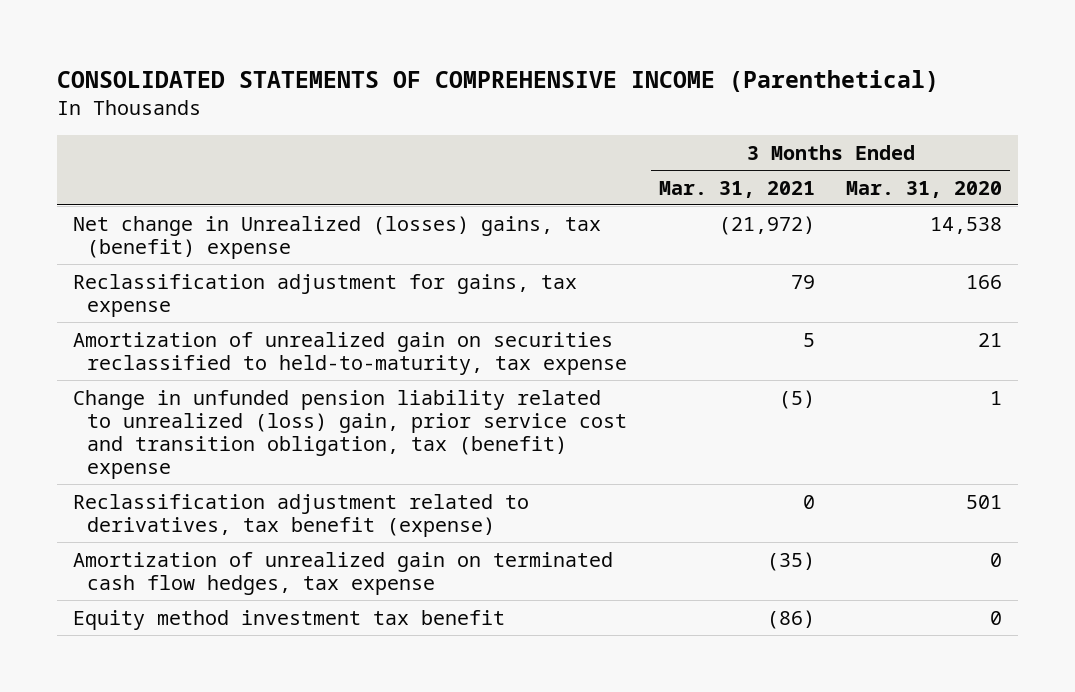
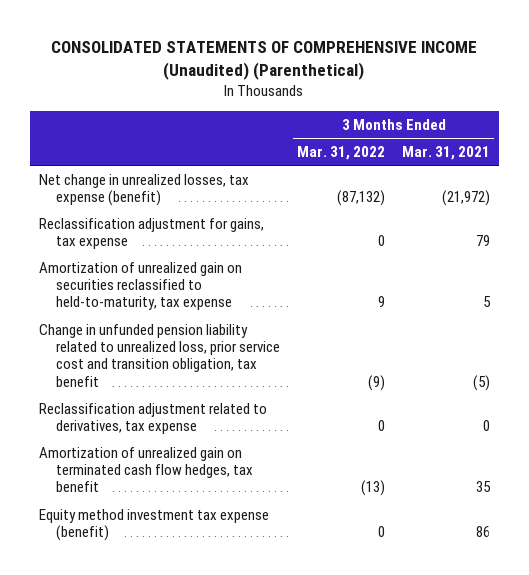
[57,70,940,93] CONSOLIDATED STATEMENTS OF COMPREHENSIVE INCOME (Parenthetical) -> [51,41,478,81] CONSOLIDATED STATEMENTS OF COMPREHENSIVE INCOME (Unaudited) (Parenthetical)
[846,180,1003,198] Mar. 31, 2020 -> none
none -> [297,146,386,161] Mar. 31, 2022
[72,215,601,259] Net change in Unrealized (losses) gains, tax (benefit) expense -> [38,173,249,207] Net change in unrealized losses, tax expense (benefit)
[72,389,628,480] Change in unfunded pension liability related to unrealized (loss) gain, prior service cost and transition obligation, tax (benefit) expense -> [38,323,281,387] Change in unfunded pension liability related to unrealized loss, prior service cost and transition obligation, tax benefit
[72,493,529,537] Reclassification adjustment related to derivatives, tax benefit (expense) -> [38,402,267,435] Reclassification adjustment related to derivatives, tax expense
[72,551,613,595] Amortization of unrealized gain on terminated cash flow hedges, tax expense -> [38,446,254,493] Amortization of unrealized gain on terminated cash flow hedges, tax benefit
[766,551,815,571] (35) -> [476,481,492,493] 35
[72,609,505,630] Equity method investment tax benefit -> [38,508,269,542] Equity method investment tax expense (benefit)
[766,609,815,629] (86) -> [476,526,491,538] 86

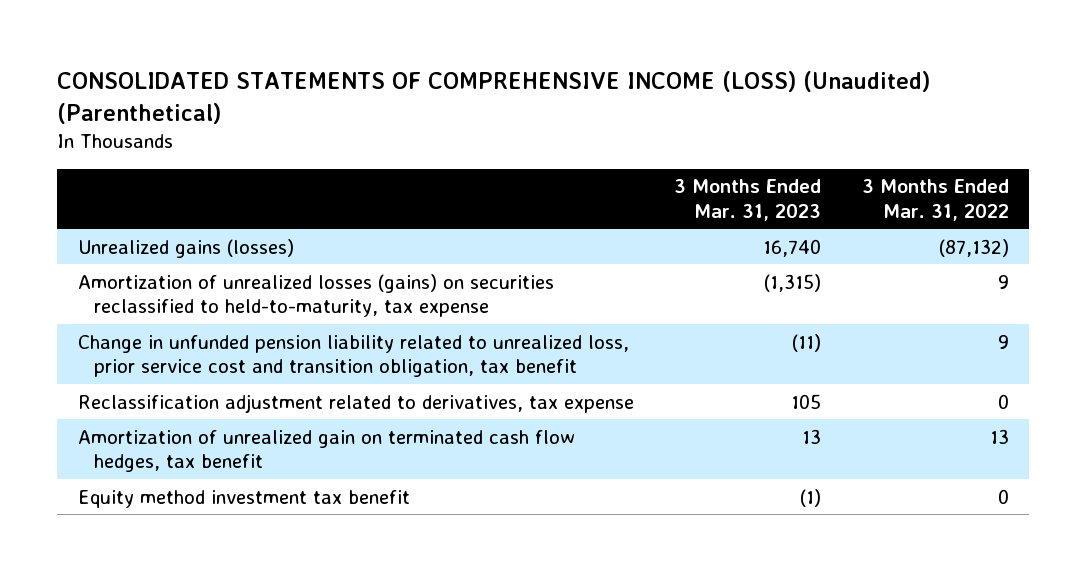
[51,41,478,81] CONSOLIDATED STATEMENTS OF COMPREHENSIVE INCOME (Unaudited) (Parenthetical) -> [57,71,931,124] CONSOLIDATED STATEMENTS OF COMPREHENSIVE INCOME (LOSS) (Unaudited) (Parenthetical)
[402,146,491,161] Mar. 31, 2021 -> none
none -> [674,179,822,221] 3 Months Ended Mar. 31, 2023
[38,217,264,250] Reclassification adjustment for gains, tax expense -> none
[38,173,249,207] Net change in unrealized losses, tax expense (benefit) -> [77,238,294,258] Unrealized gains (losses)
[38,261,242,311] Amortization of unrealized gain on securities reclassified to held-to-maturity, tax expense -> [77,273,554,317] Amortization of unrealized losses (gains) on securities reclassified to held-to-maturity, tax expense
[368,374,386,391] (9) -> [997,334,1009,349] 9
[361,480,386,497] (13) -> [989,428,1009,444] 13
[38,508,269,542] Equity method investment tax expense (benefit) -> [77,489,410,508] Equity method investment tax benefit

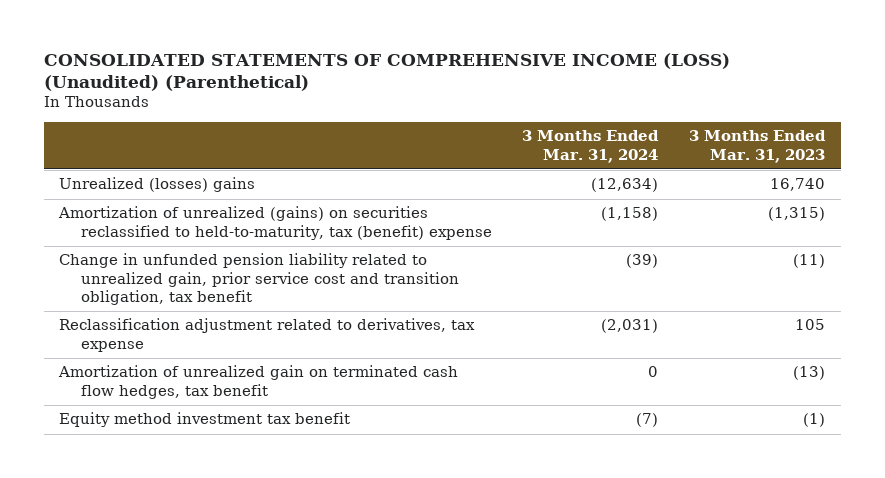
[861,179,1009,221] 3 Months Ended Mar. 31, 2022 -> none
none -> [522,130,660,163] 3 Months Ended Mar. 31, 2024
[77,238,294,258] Unrealized gains (losses) -> [59,177,256,193] Unrealized (losses) gains
[77,273,554,317] Amortization of unrealized losses (gains) on securities reclassified to held-to-maturity, tax expense -> [58,206,492,240] Amortization of unrealized (gains) on securities reclassified to held-to-maturity, tax (benefit) expense
[77,334,629,377] Change in unfunded pension liability related to unrealized loss, prior service cost and transition obligation, tax benefit -> [59,253,459,306] Change in unfunded pension liability related to unrealized gain, prior service cost and transition obligation, tax benefit
[802,428,822,444] 13 -> [793,366,826,381] (13)

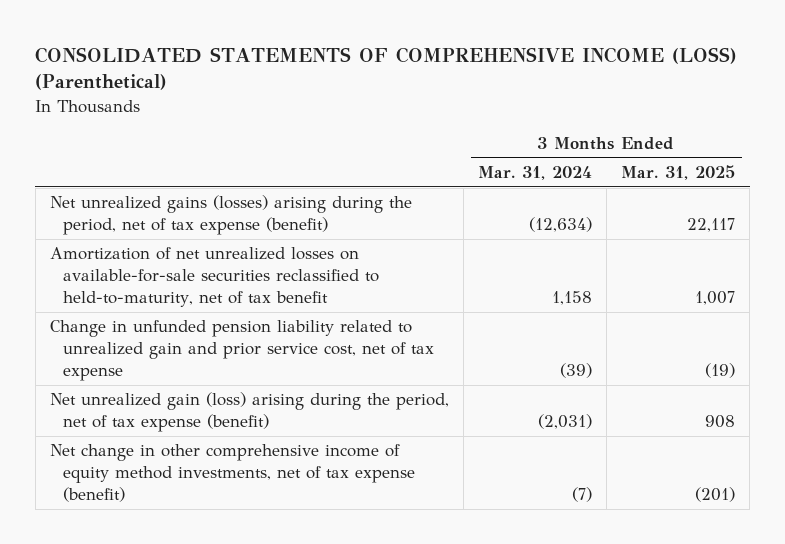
[43,52,730,92] CONSOLIDATED STATEMENTS OF COMPREHENSIVE INCOME (LOSS) (Unaudited) (Parenthetical) -> [35,46,738,91] CONSOLIDATED STATEMENTS OF COMPREHENSIVE INCOME (LOSS) (Parenthetical)
[689,130,827,163] 3 Months Ended Mar. 31, 2023 -> none
none -> [620,165,735,181] Mar. 31, 2025
[58,365,459,399] Amortization of unrealized gain on terminated cash flow hedges, tax benefit -> none
[59,177,256,193] Unrealized (losses) gains -> [49,195,412,236] Net unrealized gains (losses) arising during the period, net of tax expense (benefit)
[58,206,492,240] Amortization of unrealized (gains) on securities reclassified to held-to-maturity, tax (benefit) expense -> [49,247,379,308] Amortization of net unrealized losses on available-for-sale securities reclassified to held-to-maturity, net of tax benefit
[601,207,659,222] (1,158) -> [551,291,592,306] 1,158
[59,253,459,306] Change in unfunded pension liability related to unrealized gain, prior service cost and transition obligation, tax benefit -> [49,320,434,382] Change in unfunded pension liability related to unrealized gain and prior service cost, net of tax expense
[59,318,476,352] Reclassification adjustment related to derivatives, tax expense -> [49,392,449,433] Net unrealized gain (loss) arising during the period, net of tax expense (benefit)
[59,412,351,428] Equity method investment tax benefit -> [49,444,415,503] Net change in other comprehensive income of equity method investments, net of tax expense (benefit)

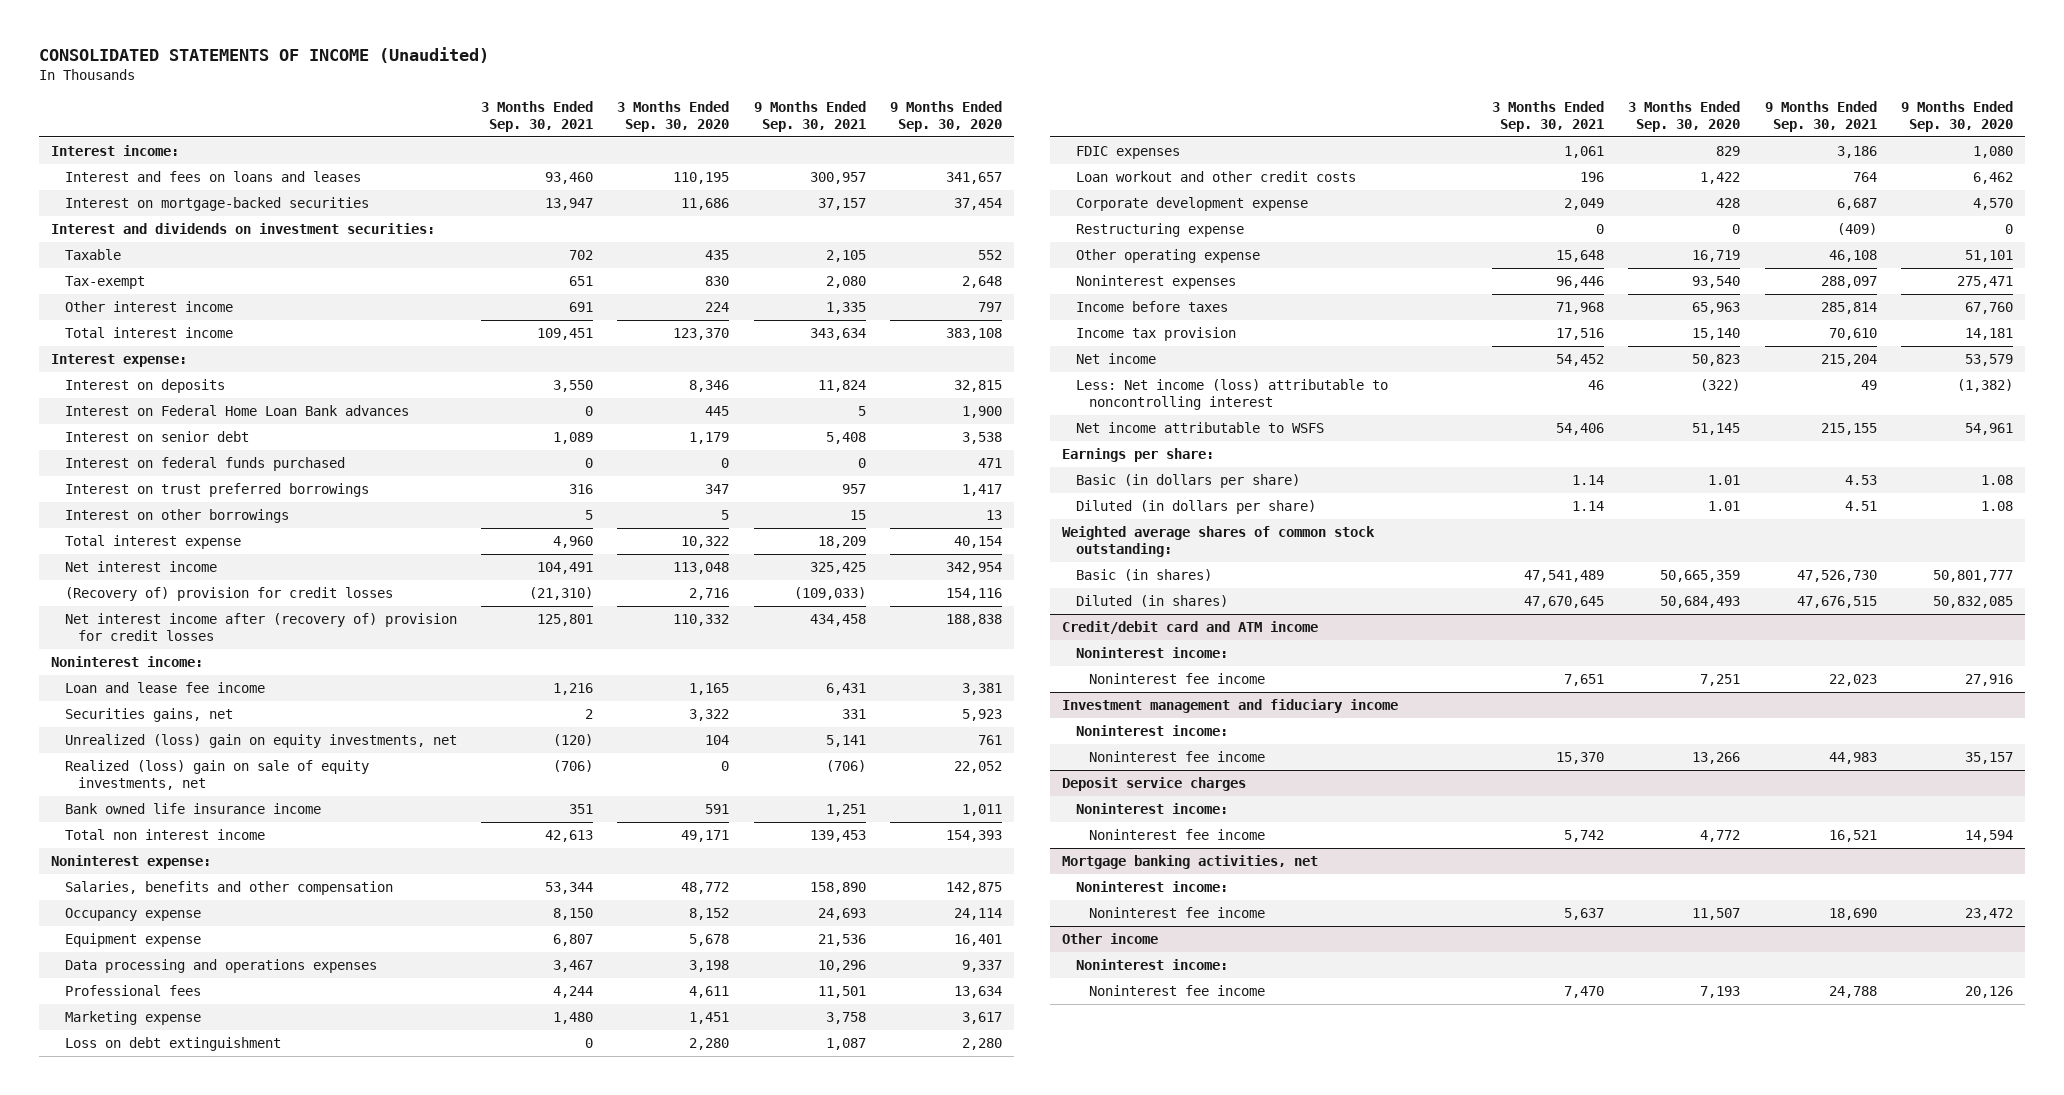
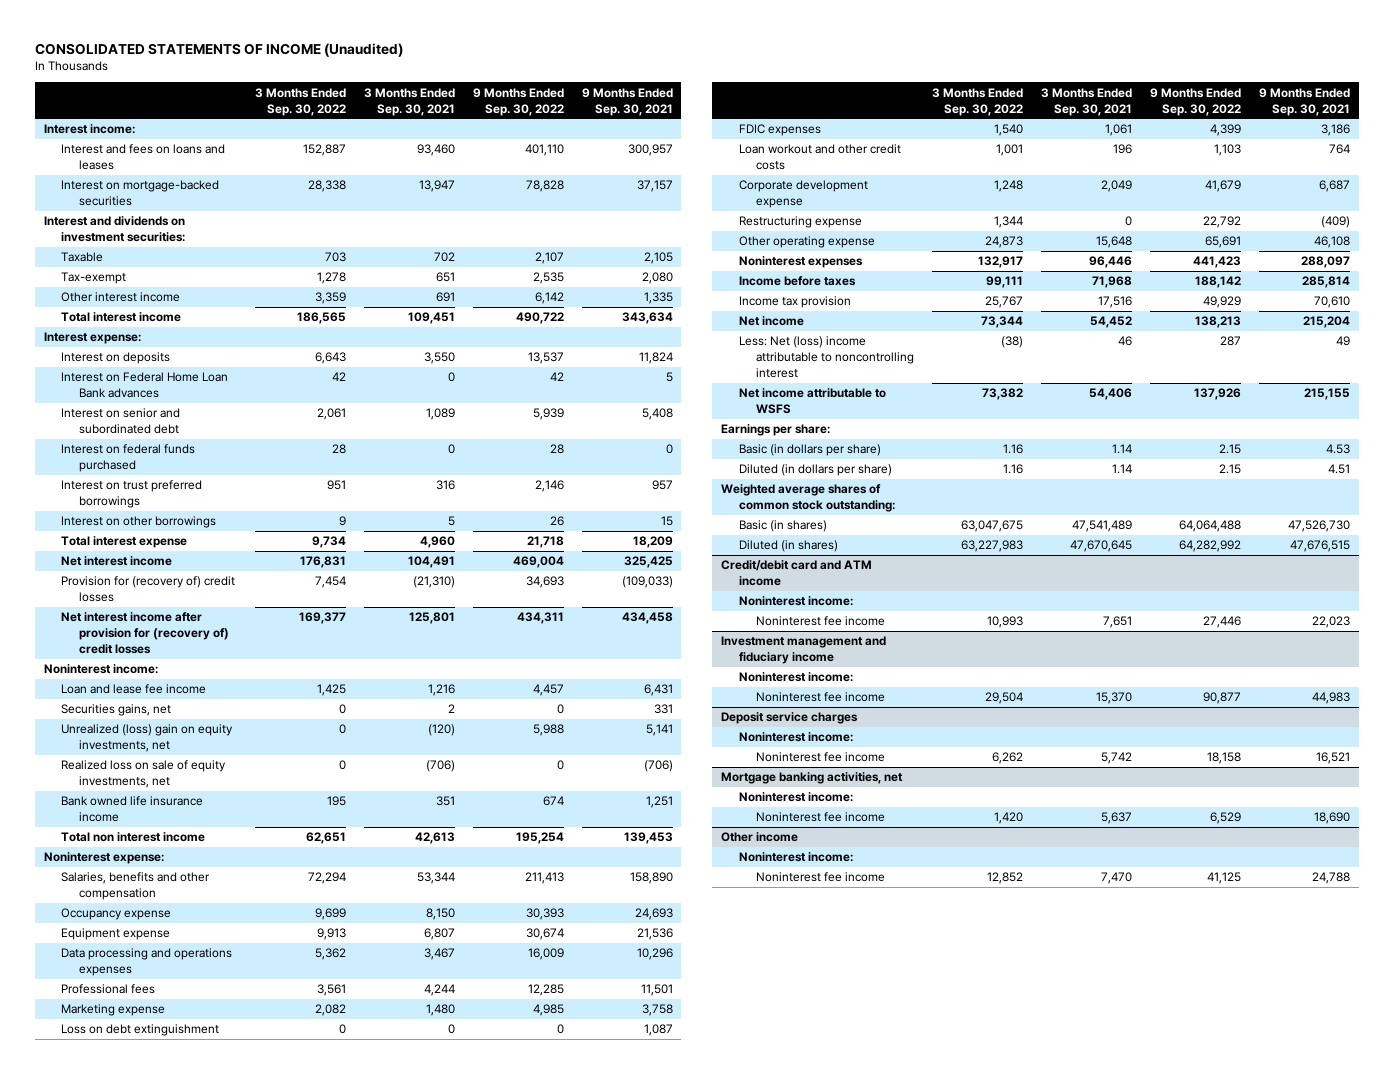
[617,101,730,133] 3 Months Ended Sep. 30, 2020 -> none
[890,101,1003,133] 9 Months Ended Sep. 30, 2020 -> none
none -> [254,87,346,116] 3 Months Ended Sep. 30, 2022
none -> [472,87,564,116] 9 Months Ended Sep. 30, 2022
[64,430,249,442] Interest on senior debt -> [61,408,181,435] Interest on senior and subordinated debt
[64,586,393,601] (Recovery of) provision for credit losses -> [61,576,236,603] Provision for (recovery of) credit losses
[64,612,457,641] Net interest income after (recovery of) provision for credit losses -> [61,612,229,654] Net interest income after provision for (recovery of) credit losses
[64,759,369,790] Realized (loss) gain on sale of equity investments, net -> [61,760,227,789] Realized loss on sale of equity investments, net
[1075,378,1388,410] Less: Net income (loss) attributable to noncontrolling interest -> [738,336,915,378] Less: Net (loss) income attributable to noncontrolling interest

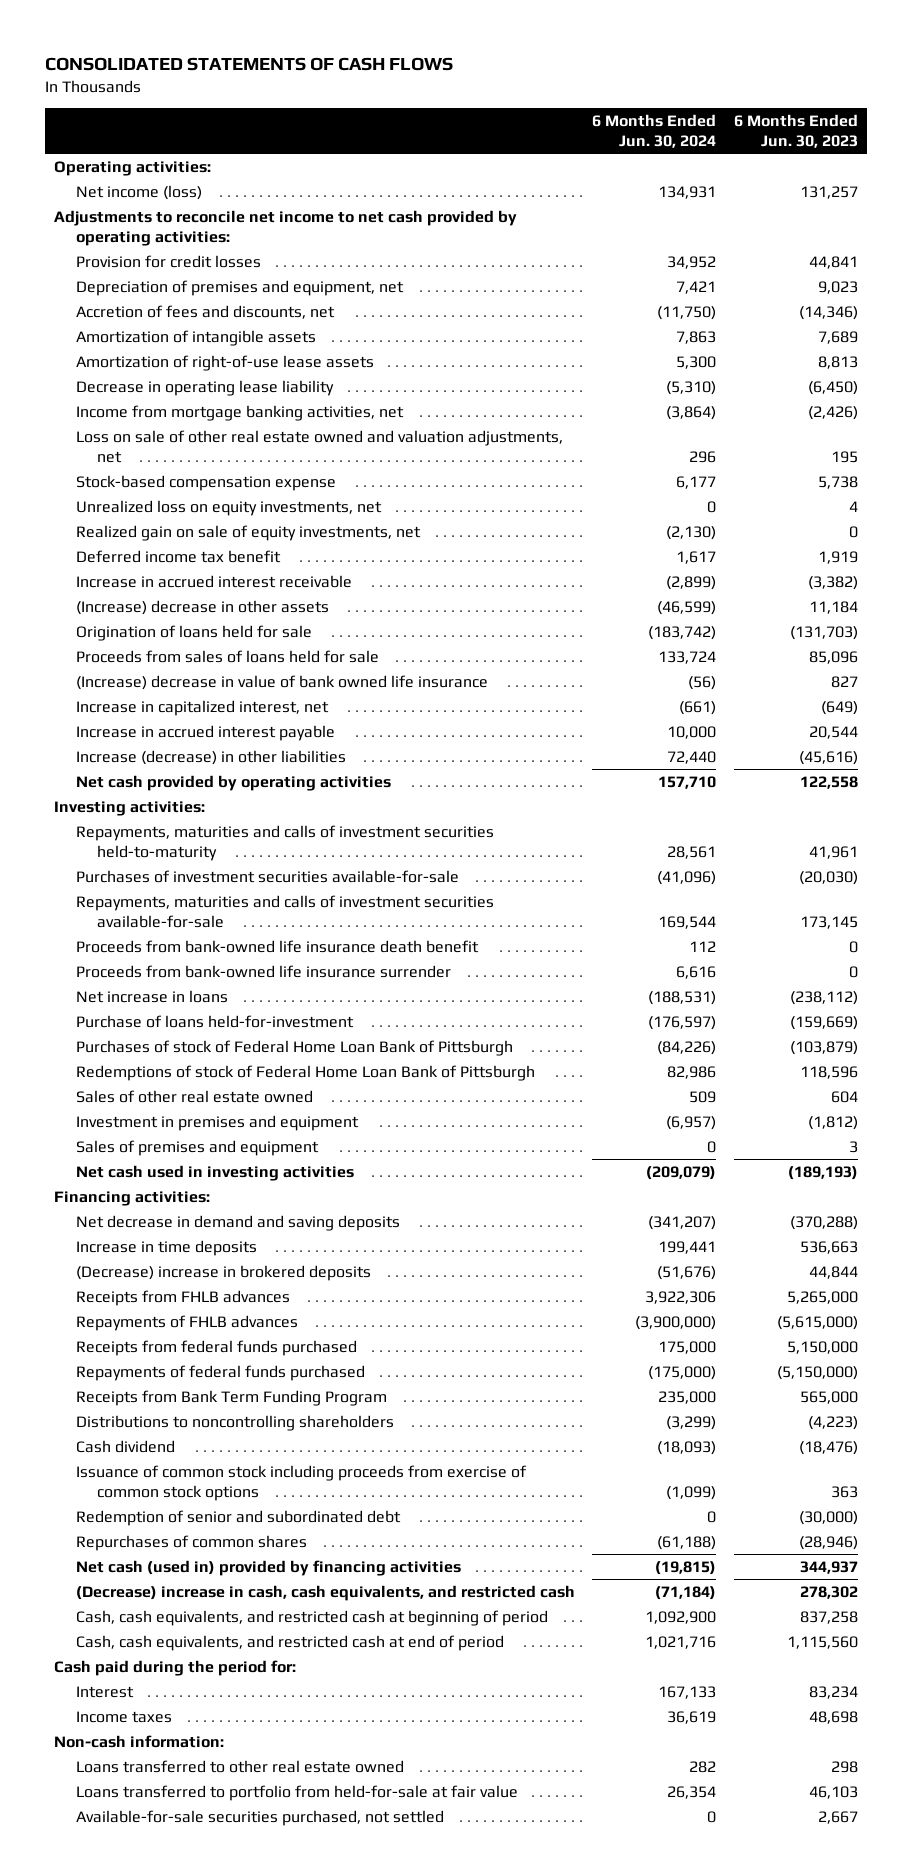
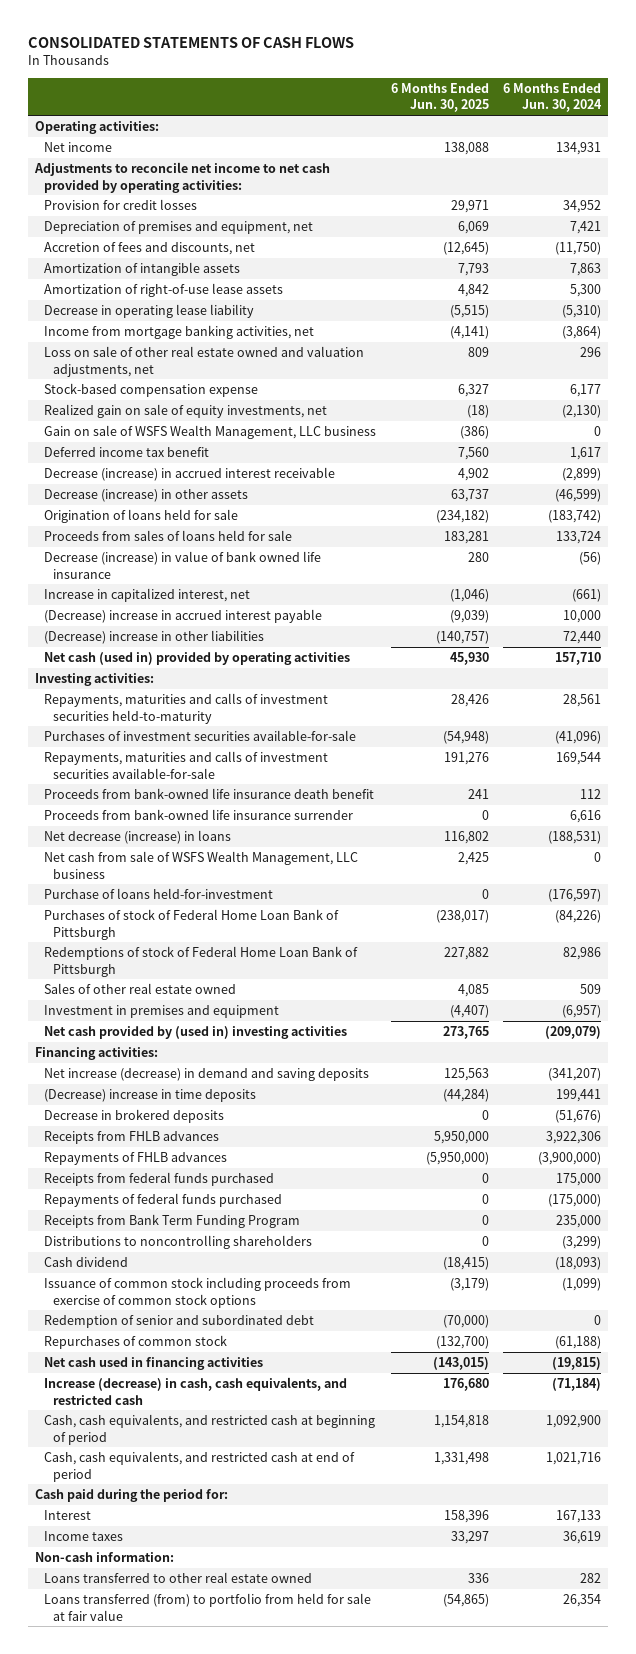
[734,113,859,149] 6 Months Ended Jun. 30, 2023 -> none
none -> [390,82,489,113] 6 Months Ended Jun. 30, 2025
[75,184,202,200] Net income (loss) -> [44,142,113,153] Net income
[75,499,382,516] Unrealized loss on equity investments, net -> none
none -> [44,425,377,440] Gain on sale of WSFS Wealth Management, LLC business
[75,574,352,588] Increase in accrued interest receivable -> [44,467,336,482] Decrease (increase) in accrued interest receivable
[75,599,329,615] (Increase) decrease in other assets -> [44,489,249,503] Decrease (increase) in other assets
[75,674,488,690] (Increase) decrease in value of bank owned life insurance -> [44,551,322,579] Decrease (increase) in value of bank owned life insurance
[75,724,335,741] Increase in accrued interest payable -> [44,609,323,624] (Decrease) increase in accrued interest payable
[75,749,346,765] Increase (decrease) in other liabilities -> [44,630,265,645] (Decrease) increase in other liabilities
[75,774,391,791] Net cash provided by operating activities -> [44,652,351,666] Net cash (used in) provided by operating activities
[75,989,228,1003] Net increase in loans -> [44,830,232,845] Net decrease (increase) in loans
none -> [44,851,359,879] Net cash from sale of WSFS Wealth Management, LLC business
[75,1139,319,1156] Sales of premises and equipment -> none
[75,1164,354,1181] Net cash used in investing activities -> [44,1026,348,1040] Net cash provided by (used in) investing activities
[75,1214,400,1231] Net decrease in demand and saving deposits -> [44,1068,370,1082] Net increase (decrease) in demand and saving deposits
[75,1239,257,1256] Increase in time deposits -> [44,1089,257,1103] (Decrease) increase in time deposits
[75,1264,371,1281] (Decrease) increase in brokered deposits -> [44,1109,225,1124] Decrease in brokered deposits
[75,1534,307,1551] Repurchases of common shares -> [44,1335,228,1350] Repurchases of common stock
[75,1559,461,1576] Net cash (used in) provided by financing activities -> [44,1357,264,1371] Net cash used in financing activities
[75,1584,575,1601] (Decrease) increase in cash, cash equivalents, and restricted cash -> [44,1377,348,1405] Increase (decrease) in cash, cash equivalents, and restricted cash
[75,1809,444,1826] Available-for-sale securities purchased, not settled -> none
[75,1784,518,1801] Loans transferred to portfolio from held-for-sale at fair value -> [44,1593,372,1621] Loans transferred (from) to portfolio from held for sale at fair value

